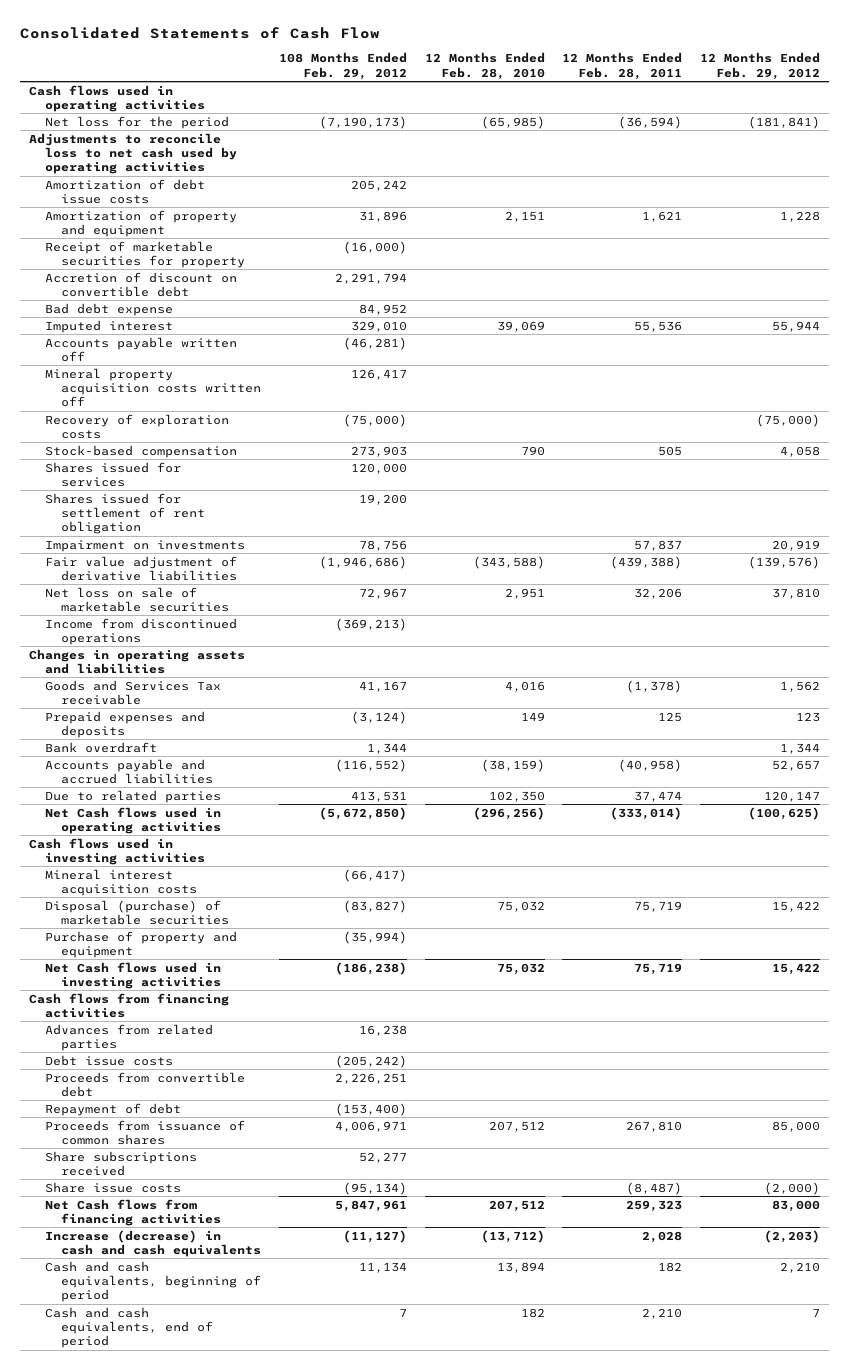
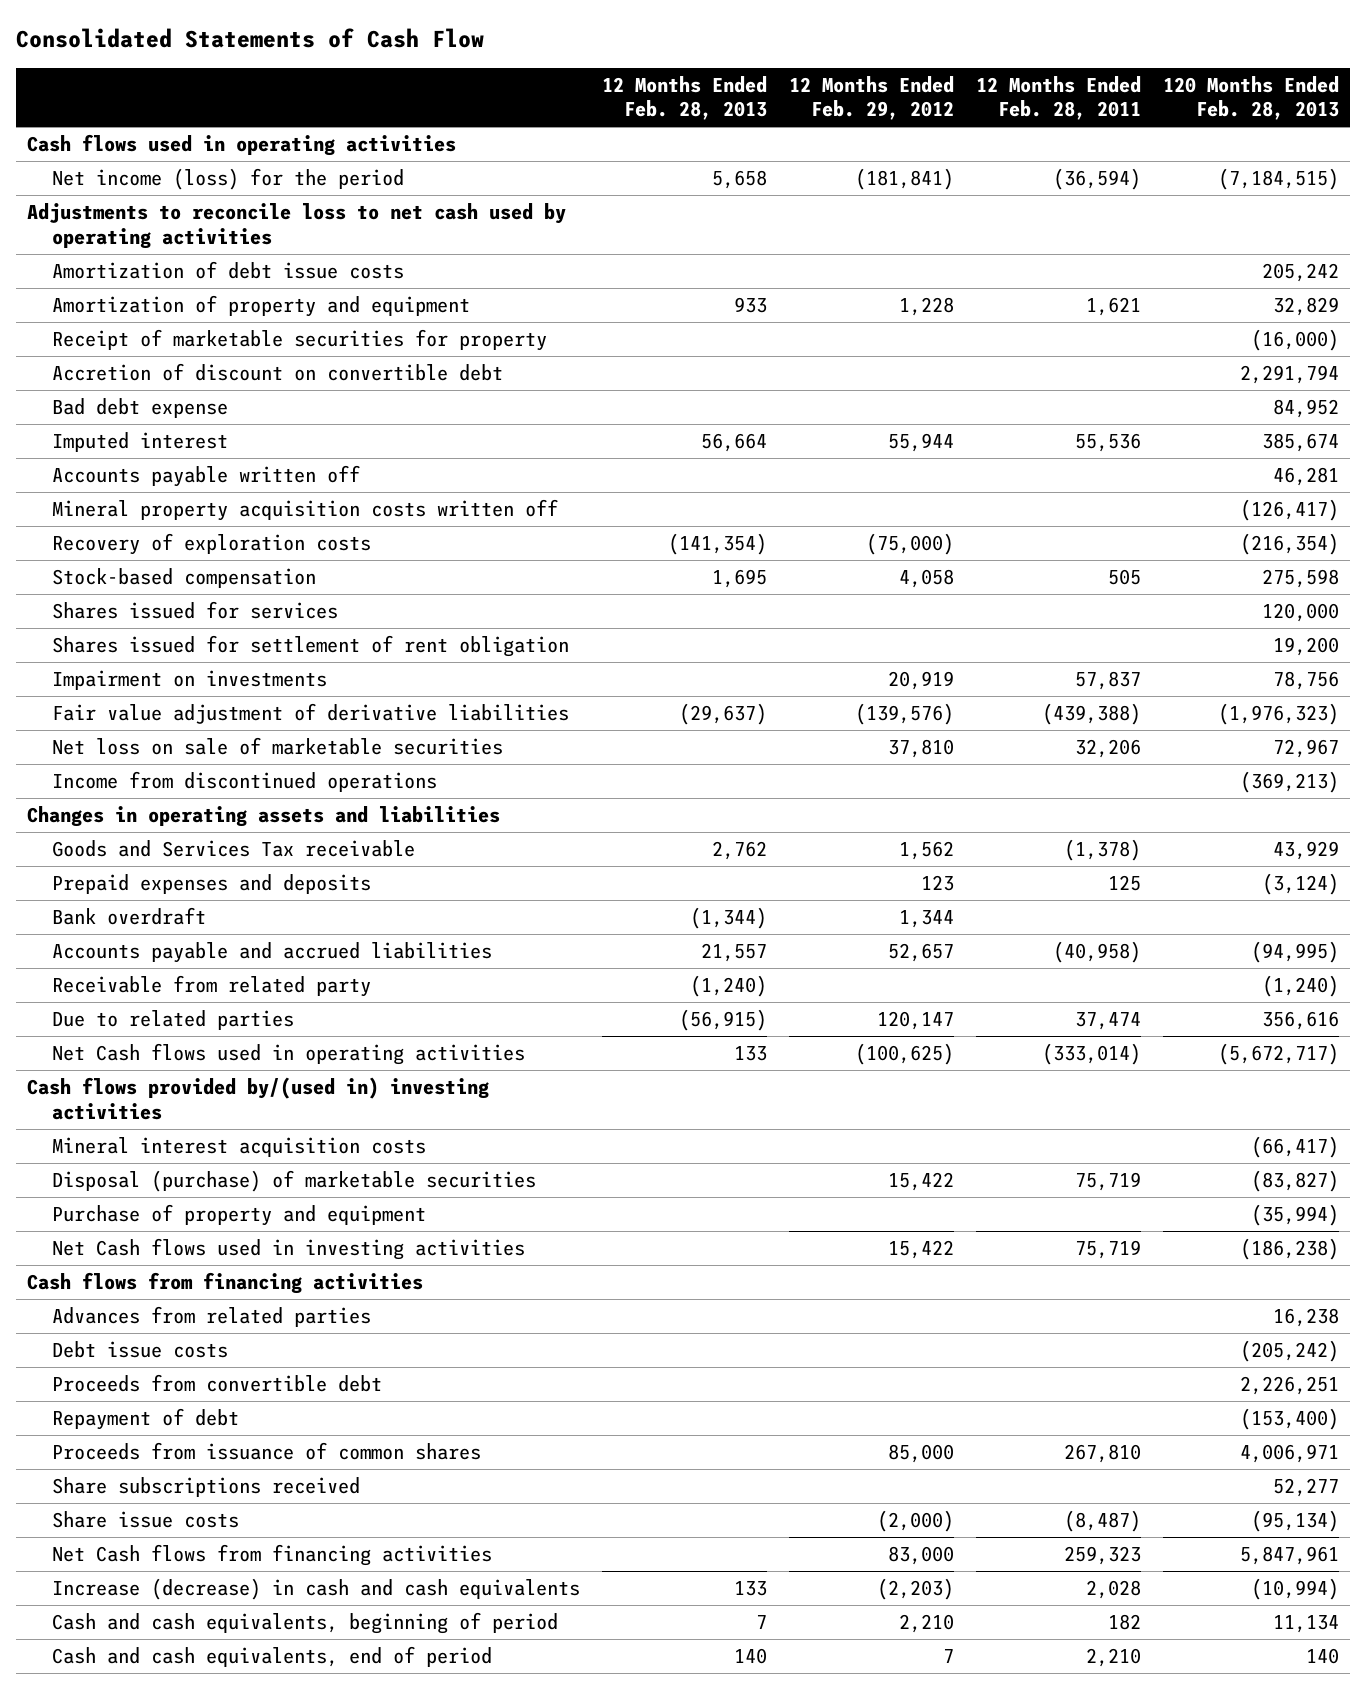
[278,52,407,80] 108 Months Ended Feb. 29, 2012 -> none
[424,52,545,80] 12 Months Ended Feb. 28, 2010 -> none
none -> [602,75,768,121] 12 Months Ended Feb. 28, 2013
none -> [1162,75,1339,121] 120 Months Ended Feb. 28, 2013
[45,115,230,129] Net loss for the period -> [52,168,405,191] Net income (loss) for the period
none -> [52,975,372,998] Receivable from related party
[28,837,206,865] Cash flows used in investing activities -> [27,1077,490,1120] Cash flows provided by/(used in) investing activities

